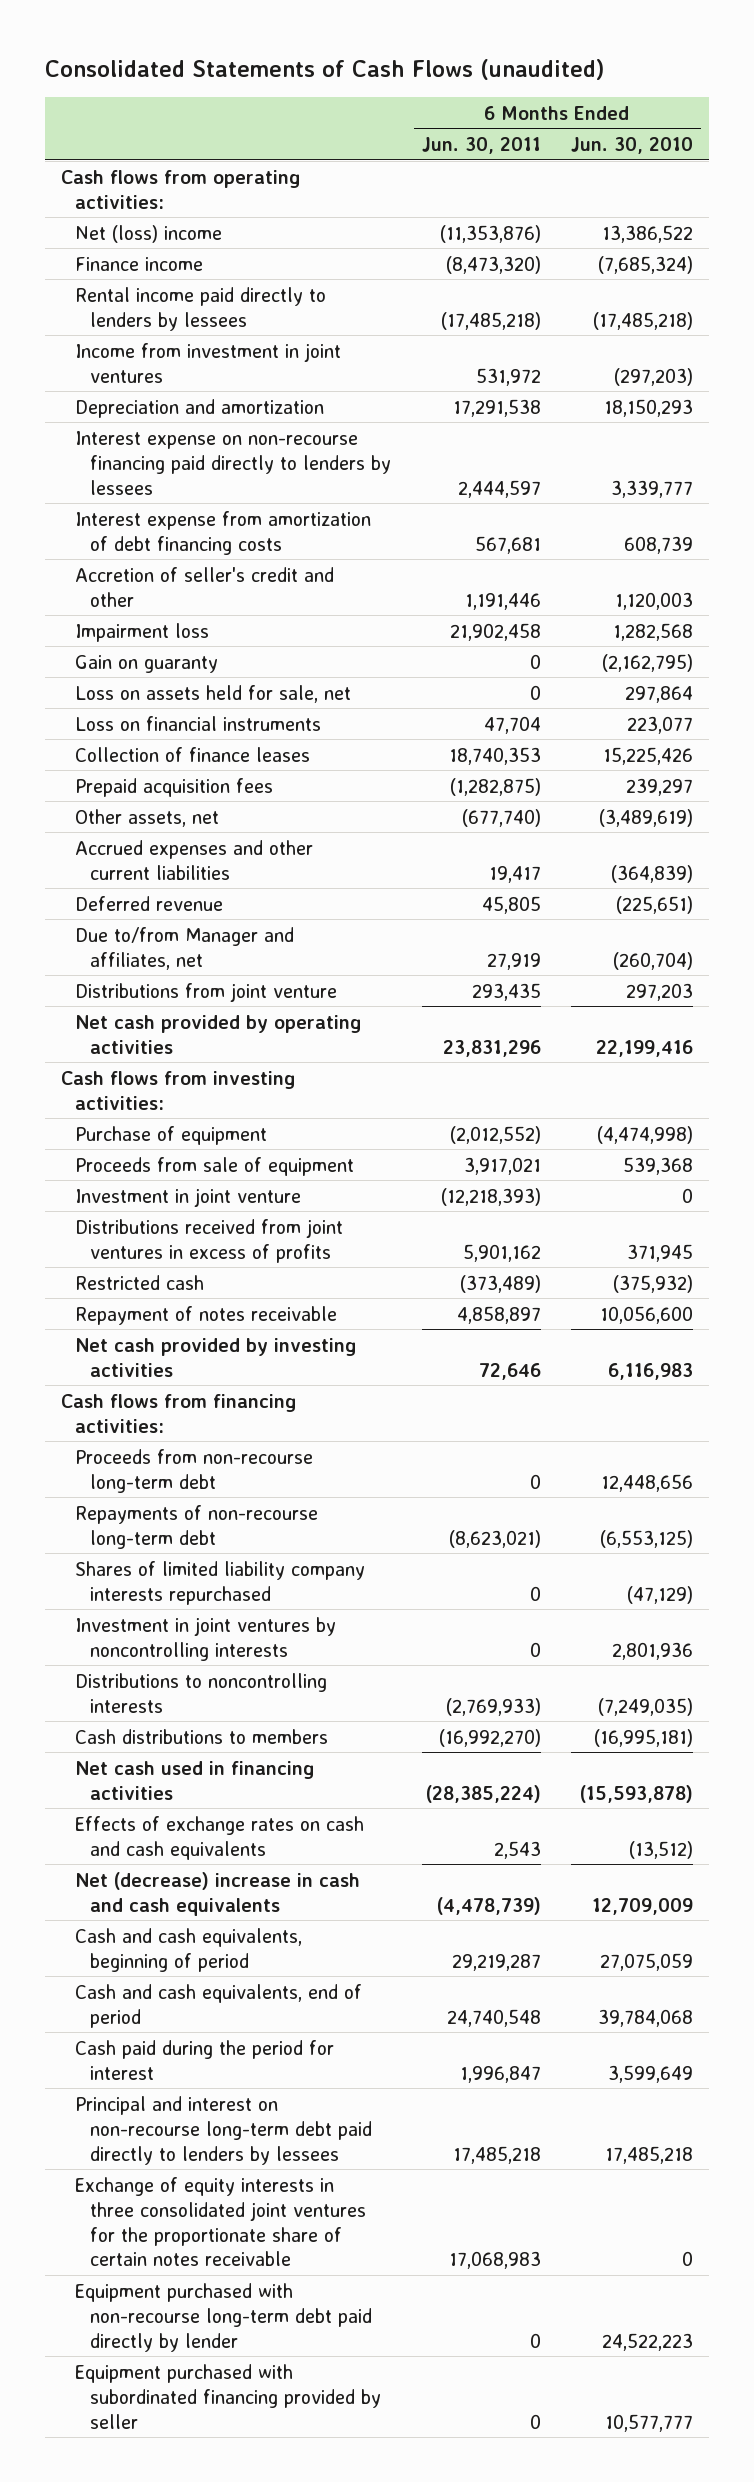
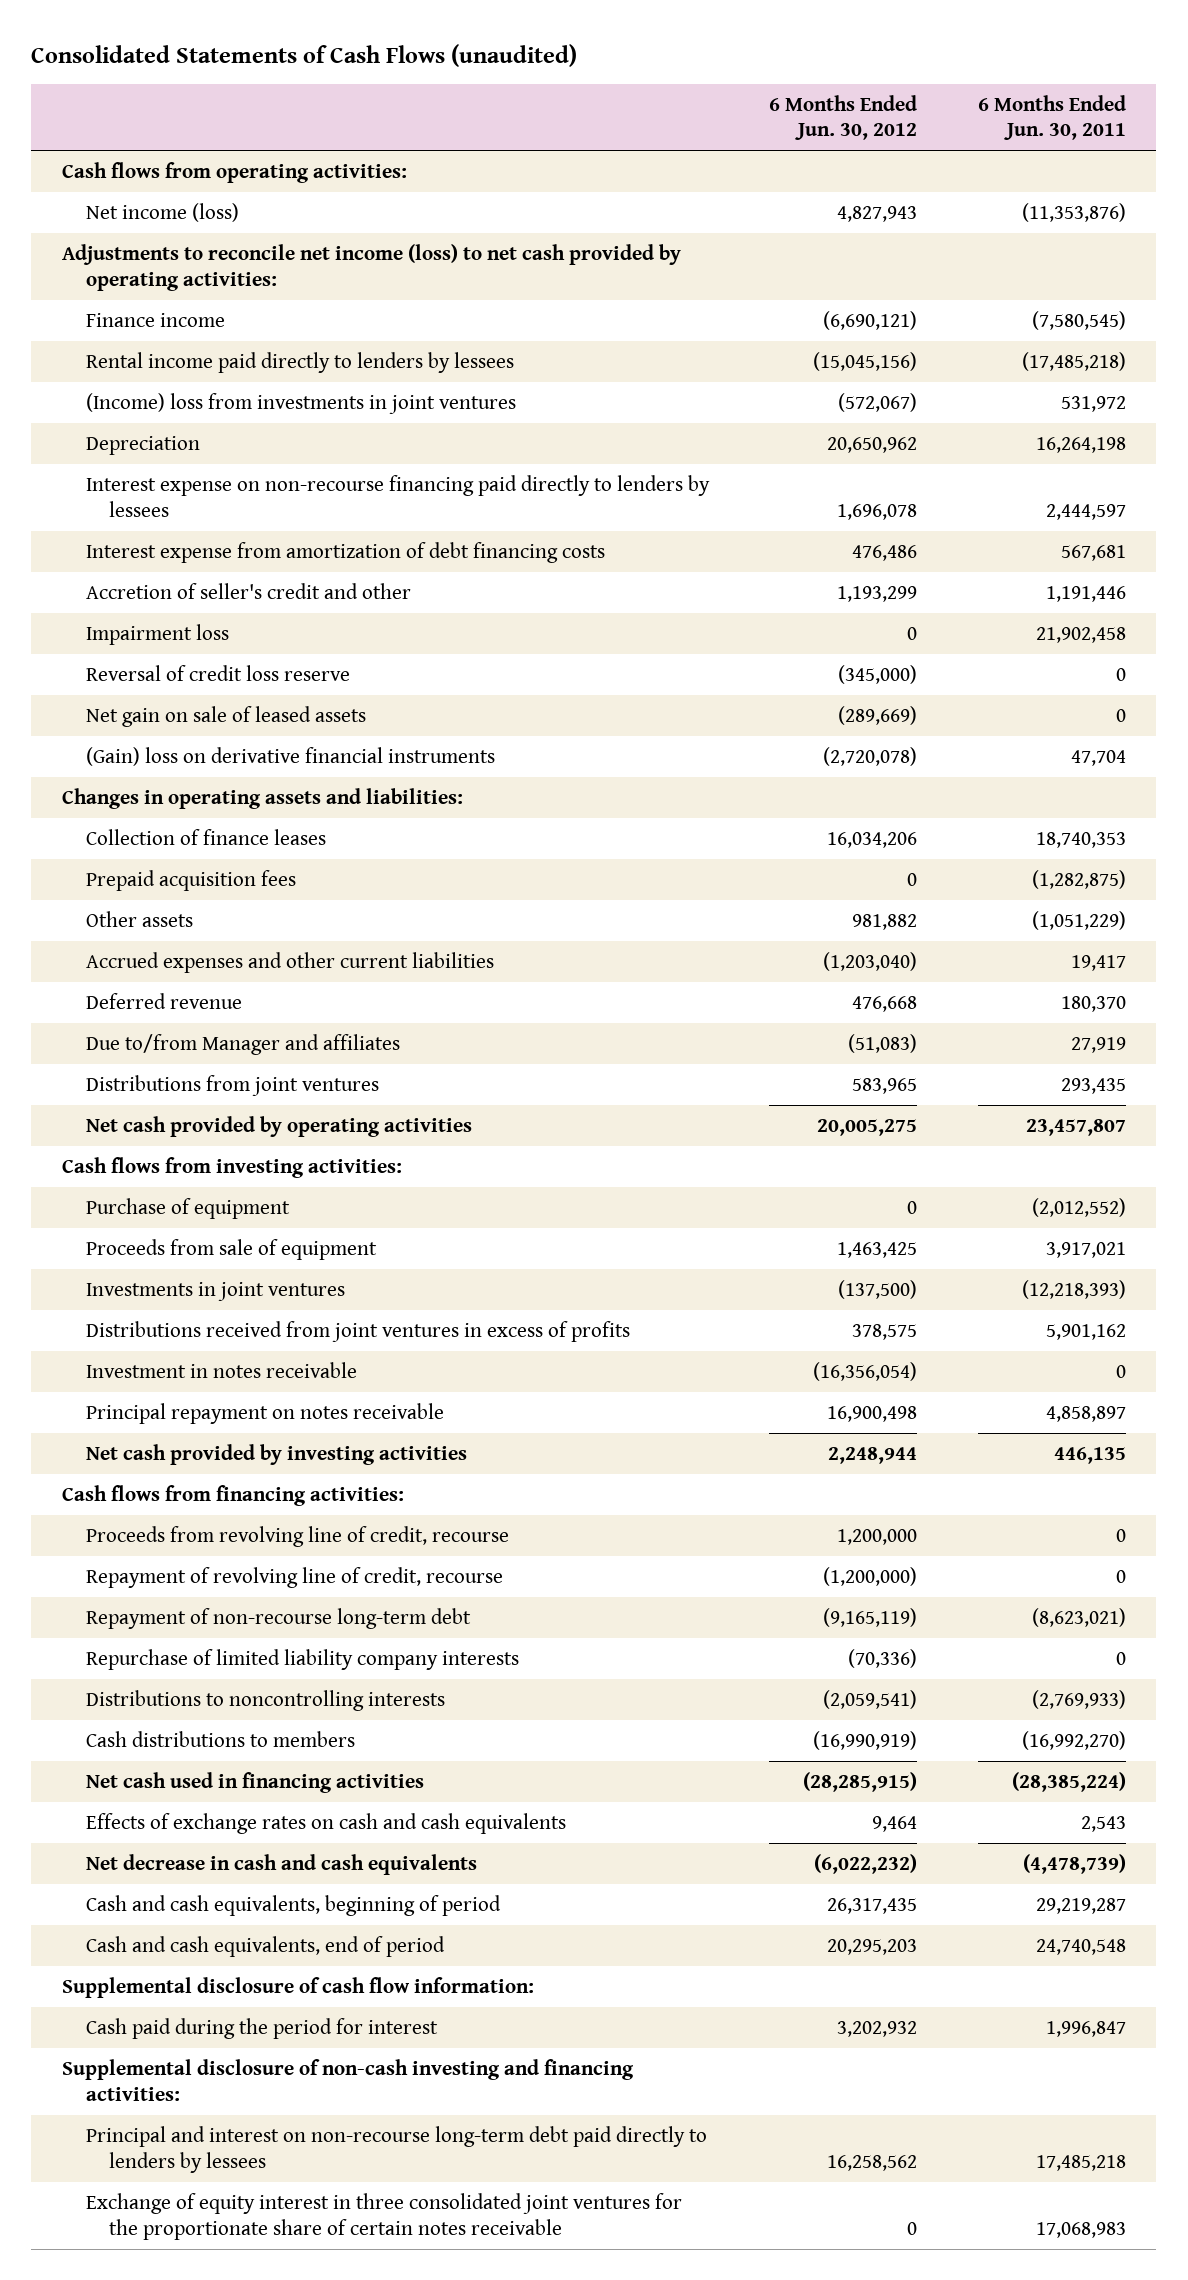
[571,136,694,154] Jun. 30, 2010 -> none
none -> [769,94,918,141] 6 Months Ended Jun. 30, 2012
[75,224,223,243] Net (loss) income -> [85,202,239,222] Net income (loss)
none -> [61,243,681,291] Adjustments to reconcile net income (loss) to net cash provided by operating activities:
[445,255,541,274] (8,473,320) -> [1031,310,1126,330] (7,580,545)
[75,398,325,418] Depreciation and amortization -> none
[75,342,342,383] Income from investment in joint ventures -> [85,392,516,414] (Income) loss from investments in joint ventures
none -> [85,435,200,455] Depreciation
[75,654,219,673] Gain on guaranty -> none
[75,684,352,703] Loss on assets held for sale, net -> none
none -> [85,664,350,681] Reversal of credit loss reserve
none -> [85,705,366,727] Net gain on sale of leased assets
[75,715,322,731] Loss on financial instruments -> [85,746,495,766] (Gain) loss on derivative financial instruments
none -> [61,787,463,809] Changes in operating assets and liabilities:
[75,808,220,827] Other assets, net -> [85,910,193,927] Other assets
[461,808,541,827] (677,740) -> [1031,910,1126,930] (1,051,229)
[481,895,541,914] 45,805 -> [1060,995,1126,1012] 180,370
[75,926,295,970] Due to/from Manager and affiliates, net -> [85,1033,400,1055] Due to/from Manager and affiliates
[75,982,338,1002] Distributions from joint venture -> [85,1074,379,1096] Distributions from joint ventures
[442,1039,541,1057] 23,831,296 -> [1025,1118,1126,1136] 23,457,807
[75,1187,302,1207] Investment in joint venture -> [85,1281,345,1301] Investments in joint ventures
[75,1274,205,1290] Restricted cash -> none
none -> [85,1361,357,1378] Investment in notes receivable
[75,1305,338,1325] Repayment of notes receivable -> [85,1402,444,1424] Principal repayment on notes receivable
[478,1362,541,1380] 72,646 -> [1053,1446,1126,1464] 446,135
[75,1448,314,1493] Proceeds from non-recourse long-term debt -> none
[75,1616,337,1661] Investment in joint ventures by noncontrolling interests -> none
none -> [85,1525,509,1547] Proceeds from revolving line of credit, recourse
none -> [85,1566,503,1588] Repayment of revolving line of credit, recourse
[75,1504,319,1549] Repayments of non-recourse long-term debt -> [85,1607,471,1629] Repayment of non-recourse long-term debt
[75,1560,366,1605] Shares of limited liability company interests repurchased -> [85,1648,519,1670] Repurchase of limited liability company interests
[75,1871,361,1916] Net (decrease) increase in cash and cash equivalents -> [85,1853,477,1875] Net decrease in cash and cash equivalents
none -> [61,1976,534,1998] Supplemental disclosure of cash flow information:
none -> [61,2058,634,2101] Supplemental disclosure of non-cash investing and financing activities:
[75,2282,372,2352] Equipment purchased with non-recourse long-term debt paid directly by lender -> none
[75,2363,381,2429] Equipment purchased with subordinated financing provided by seller -> none
[75,2176,366,2267] Exchange of equity interests in three consolidated joint ventures for the proportionate share of certain notes receivable -> [85,2192,682,2240] Exchange of equity interest in three consolidated joint ventures for the proportionate share of certain notes receivable

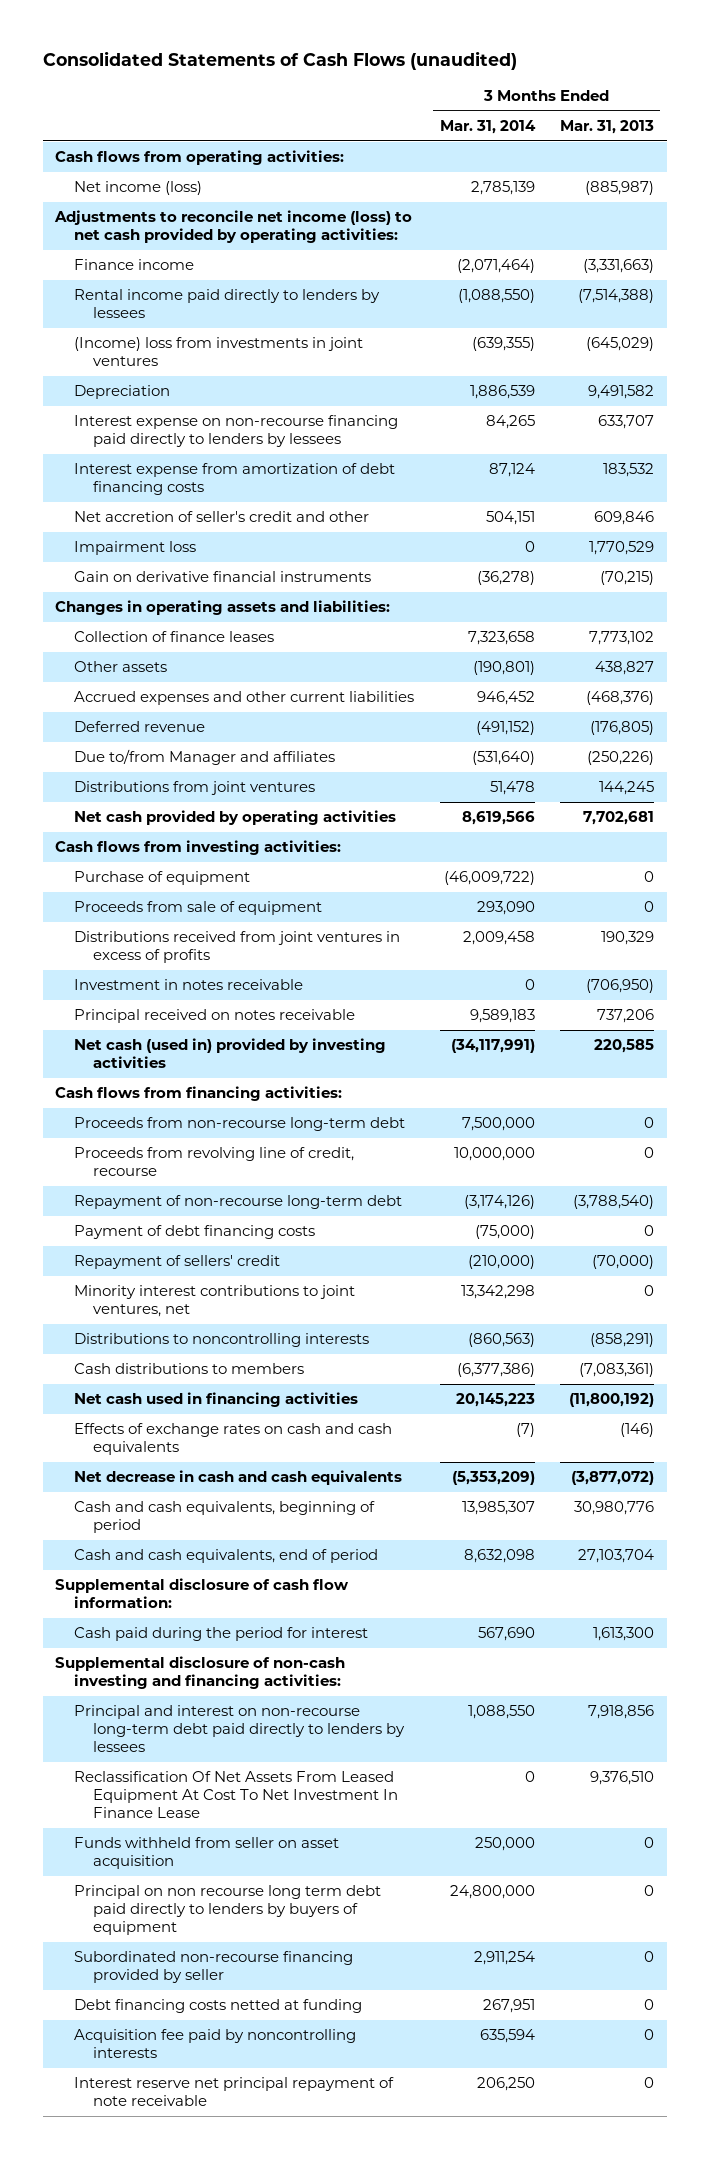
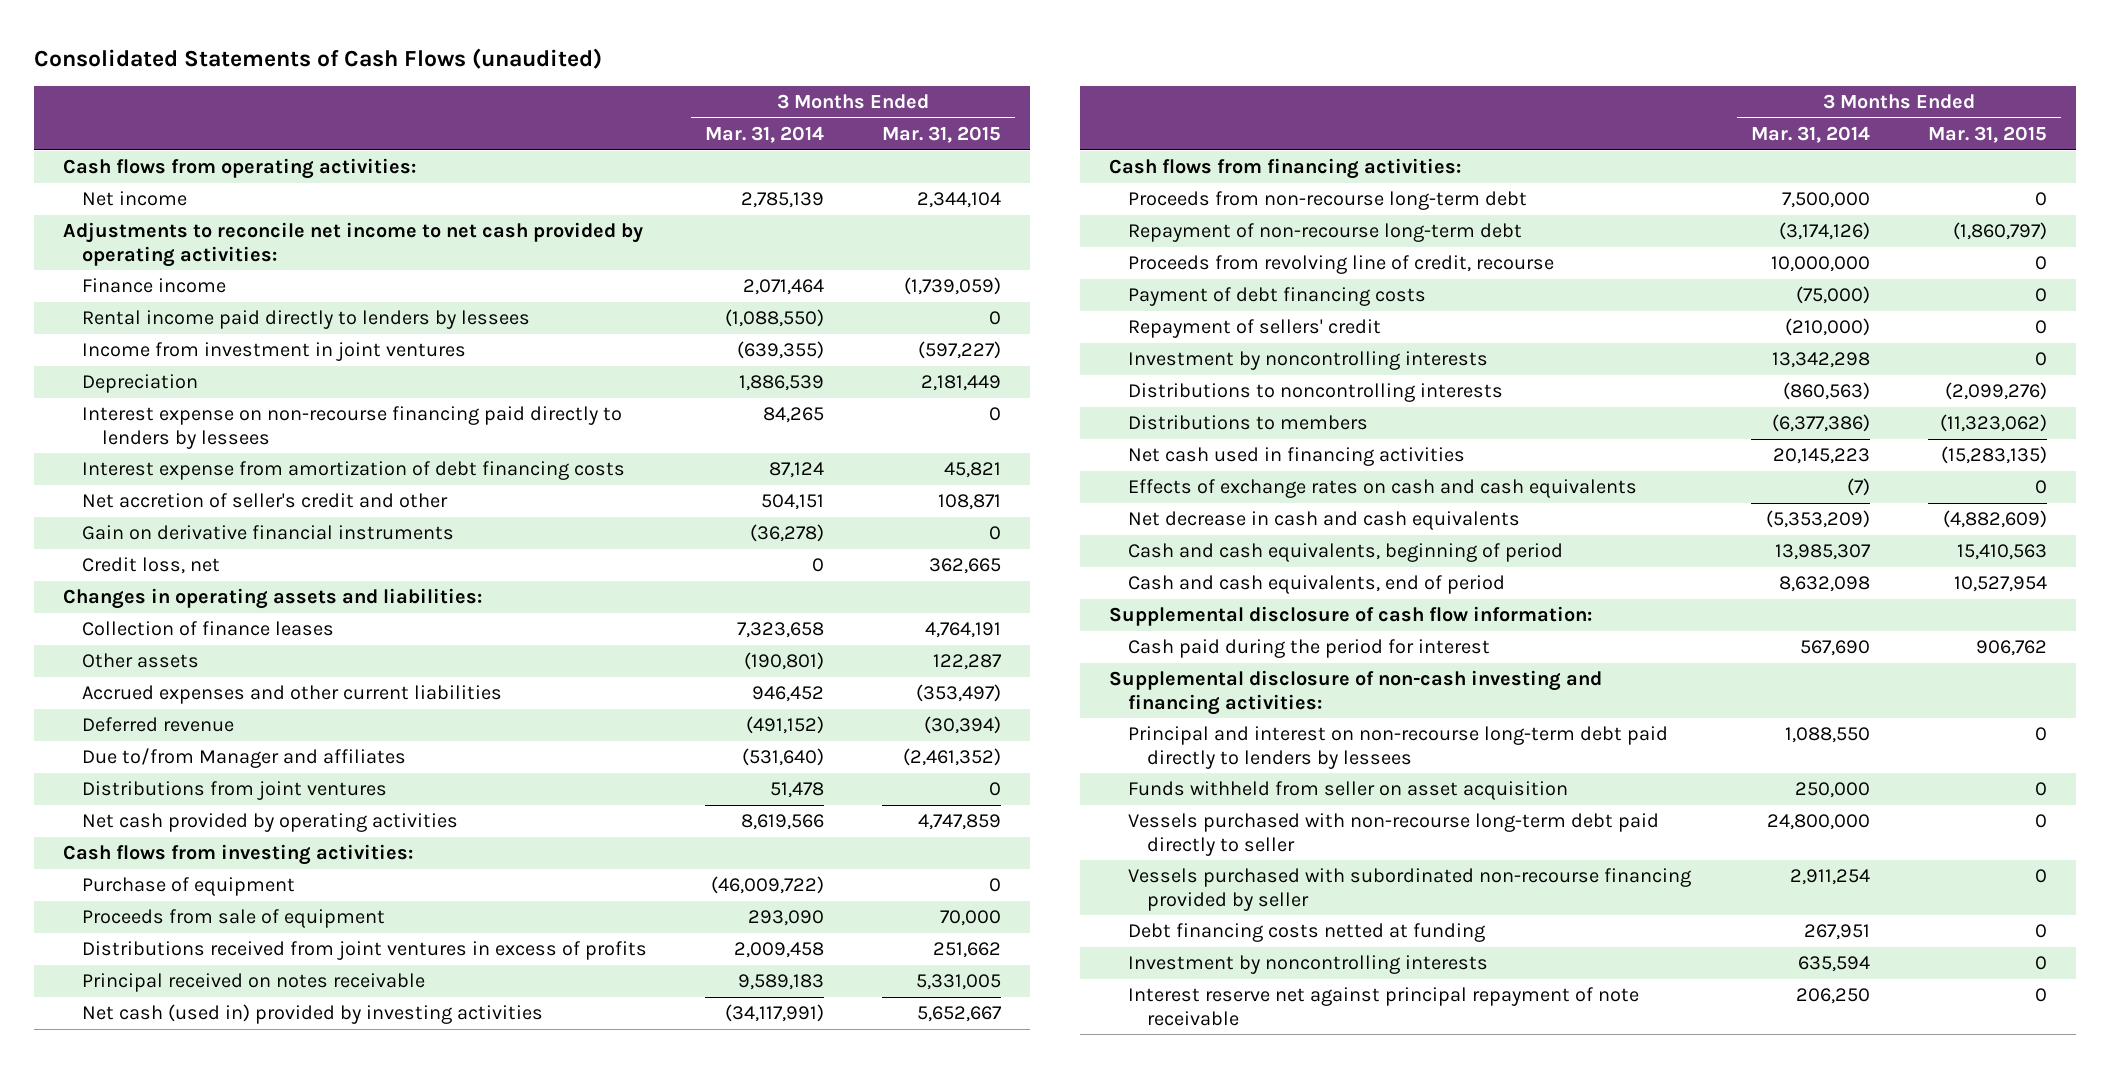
[559,119,654,134] Mar. 31, 2013 -> none
none -> [881,125,1001,143] Mar. 31, 2015
[74,181,203,196] Net income (loss) -> [82,191,188,207] Net income
[54,210,413,244] Adjustments to reconcile net income (loss) to net cash provided by operating activities: -> [63,222,644,267] Adjustments to reconcile net income to net cash provided by operating activities:
[456,259,535,274] (2,071,464) -> [743,279,825,296] 2,071,464
[74,337,364,367] (Income) loss from investments in joint ventures -> [82,342,467,362] Income from investment in joint ventures
[74,541,197,556] Impairment loss -> none
none -> [82,557,221,575] Credit loss, net
[74,979,304,991] Investment in notes receivable -> none
[74,1147,355,1177] Proceeds from revolving line of credit, recourse -> [1128,255,1555,275] Proceeds from revolving line of credit, recourse
[74,1285,356,1318] Minority interest contributions to joint ventures, net -> [1128,351,1489,371] Investment by noncontrolling interests
[74,1363,305,1375] Cash distributions to members -> [1128,415,1369,431] Distributions to members
[74,1771,399,1819] Reclassification Of Net Assets From Leased Equipment At Cost To Net Investment In Finance Lease -> none
[74,1885,382,1936] Principal on non recourse long term debt paid directly to lenders by buyers of equipment -> [1128,813,1660,856] Vessels purchased with non-recourse long-term debt paid directly to seller
[74,1951,354,1984] Subordinated non-recourse financing provided by seller -> [1128,868,1692,911] Vessels purchased with subordinated non-recourse financing provided by seller
[74,2029,357,2059] Acquisition fee paid by noncontrolling interests -> [1128,955,1489,975] Investment by noncontrolling interests
[74,2077,395,2107] Interest reserve net principal repayment of note receivable -> [1128,987,1640,1026] Interest reserve net against principal repayment of note receivable

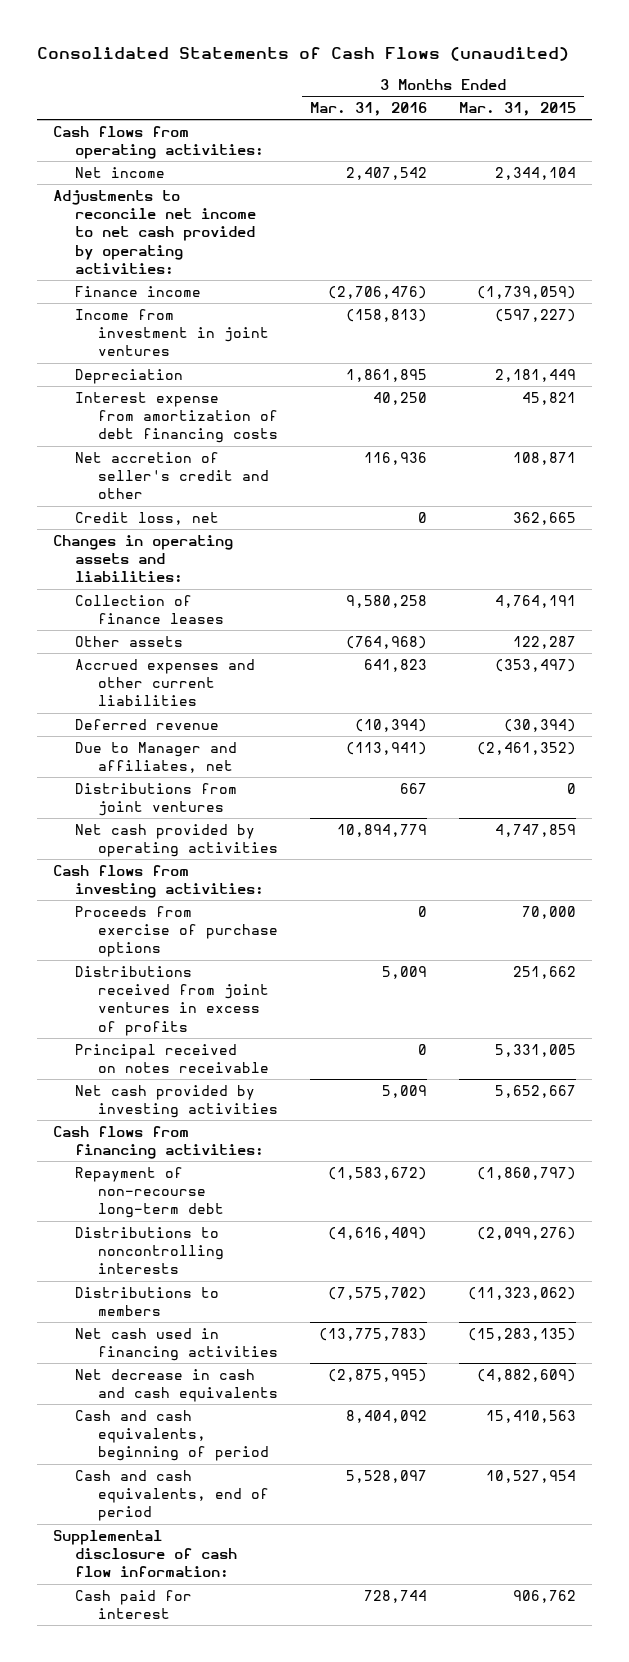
[705,125,825,143] Mar. 31, 2014 -> none
none -> [309,101,427,116] Mar. 31, 2016
[82,310,531,330] Rental income paid directly to lenders by lessees -> none
[82,406,623,449] Interest expense on non-recourse financing paid directly to lenders by lessees -> none
[82,525,455,541] Gain on derivative financial instruments -> none
[82,748,407,769] Due to/from Manager and affiliates -> [75,741,238,774] Due to Manager and affiliates, net
[82,877,296,897] Purchase of equipment -> none
[82,909,386,929] Proceeds from sale of equipment -> none
none -> [75,905,278,958] Proceeds from exercise of purchase options
[82,1004,544,1025] Net cash (used in) provided by investing activities -> [75,1084,278,1119] Net cash provided by investing activities
[1128,191,1528,211] Proceeds from non-recourse long-term debt -> none
[1128,255,1555,275] Proceeds from revolving line of credit, recourse -> none
[1128,287,1427,307] Payment of debt financing costs -> none
[1128,319,1382,339] Repayment of sellers' credit -> none
[1128,351,1489,371] Investment by noncontrolling interests -> none
[1128,479,1638,499] Effects of exchange rates on cash and cash equivalents -> none
[1109,670,1603,715] Supplemental disclosure of non-cash investing and financing activities: -> none
[1128,726,1669,769] Principal and interest on non-recourse long-term debt paid directly to lenders by lessees -> none
[1128,781,1569,801] Funds withheld from seller on asset acquisition -> none
[1128,813,1660,856] Vessels purchased with non-recourse long-term debt paid directly to seller -> none
[1128,868,1692,911] Vessels purchased with subordinated non-recourse financing provided by seller -> none
[1128,923,1486,943] Debt financing costs netted at funding -> none
[1128,955,1489,975] Investment by noncontrolling interests -> none
[1128,987,1640,1026] Interest reserve net against principal repayment of note receivable -> none
[1128,639,1491,659] Cash paid during the period for interest -> [75,1589,193,1620] Cash paid for interest

